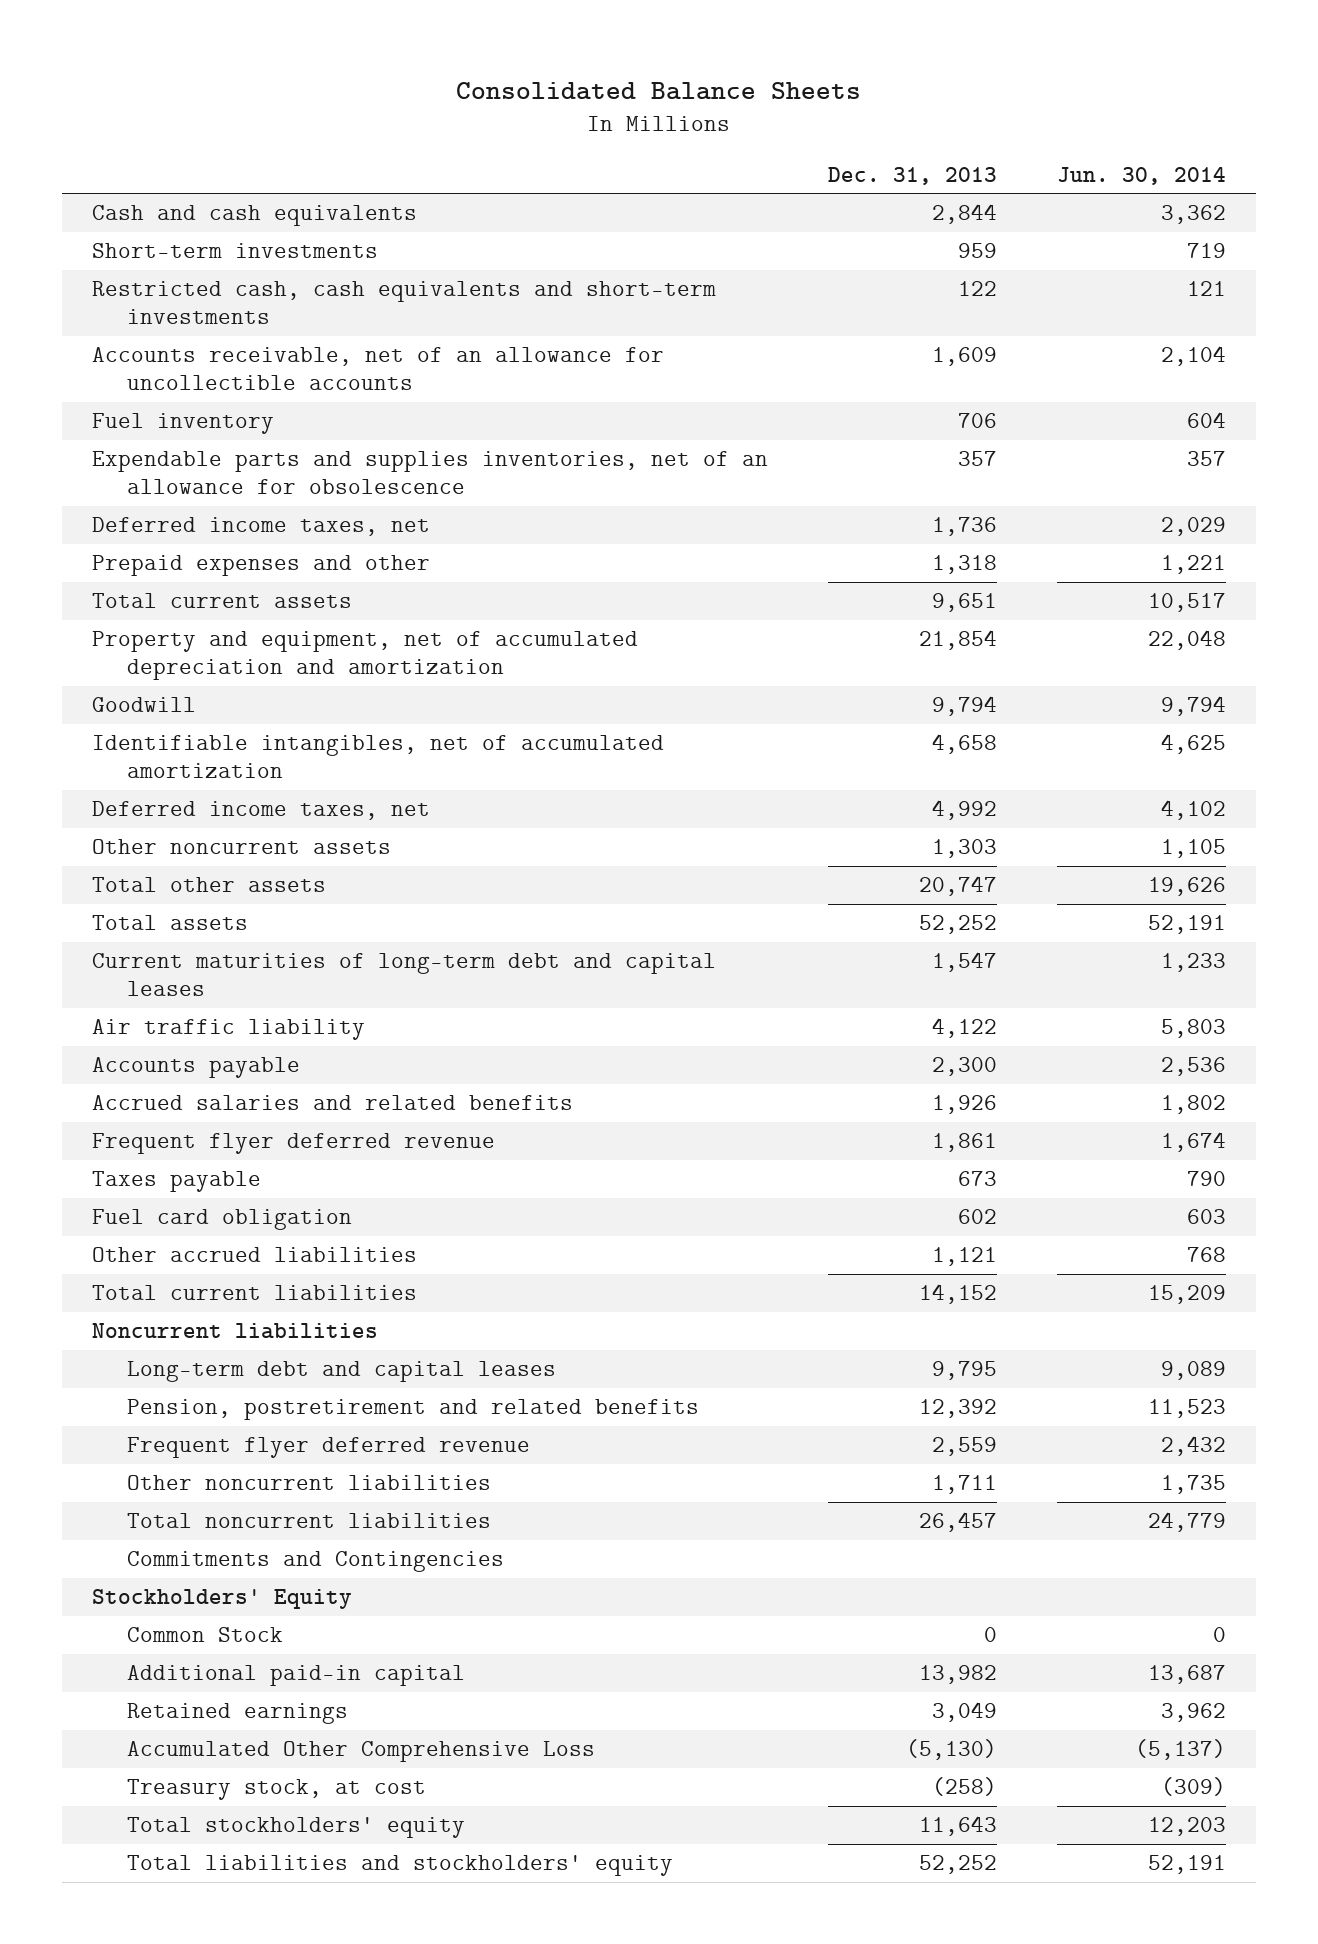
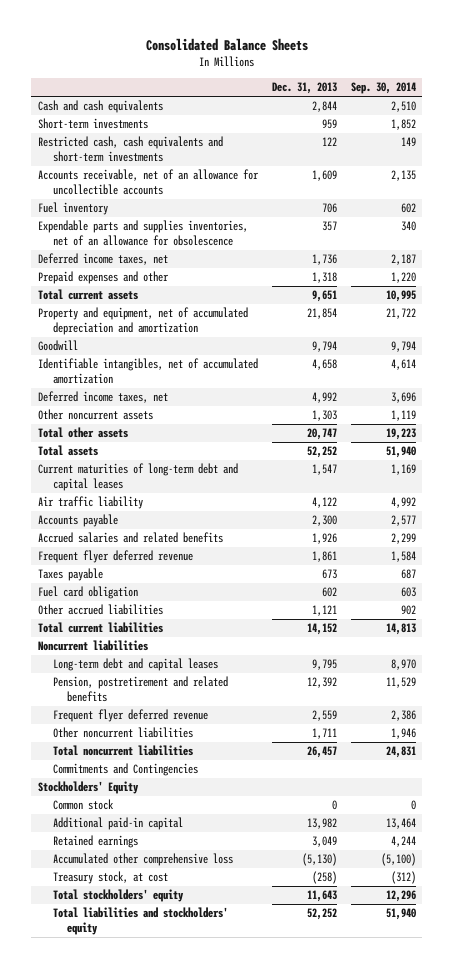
[1057,166,1227,185] Jun. 30, 2014 -> none
none -> [350,82,416,95] Sep. 30, 2014
[127,1627,284,1643] Common Stock -> [52,799,114,811] Common stock
[127,1741,596,1763] Accumulated Other Comprehensive Loss -> [52,853,233,867] Accumulated other comprehensive loss

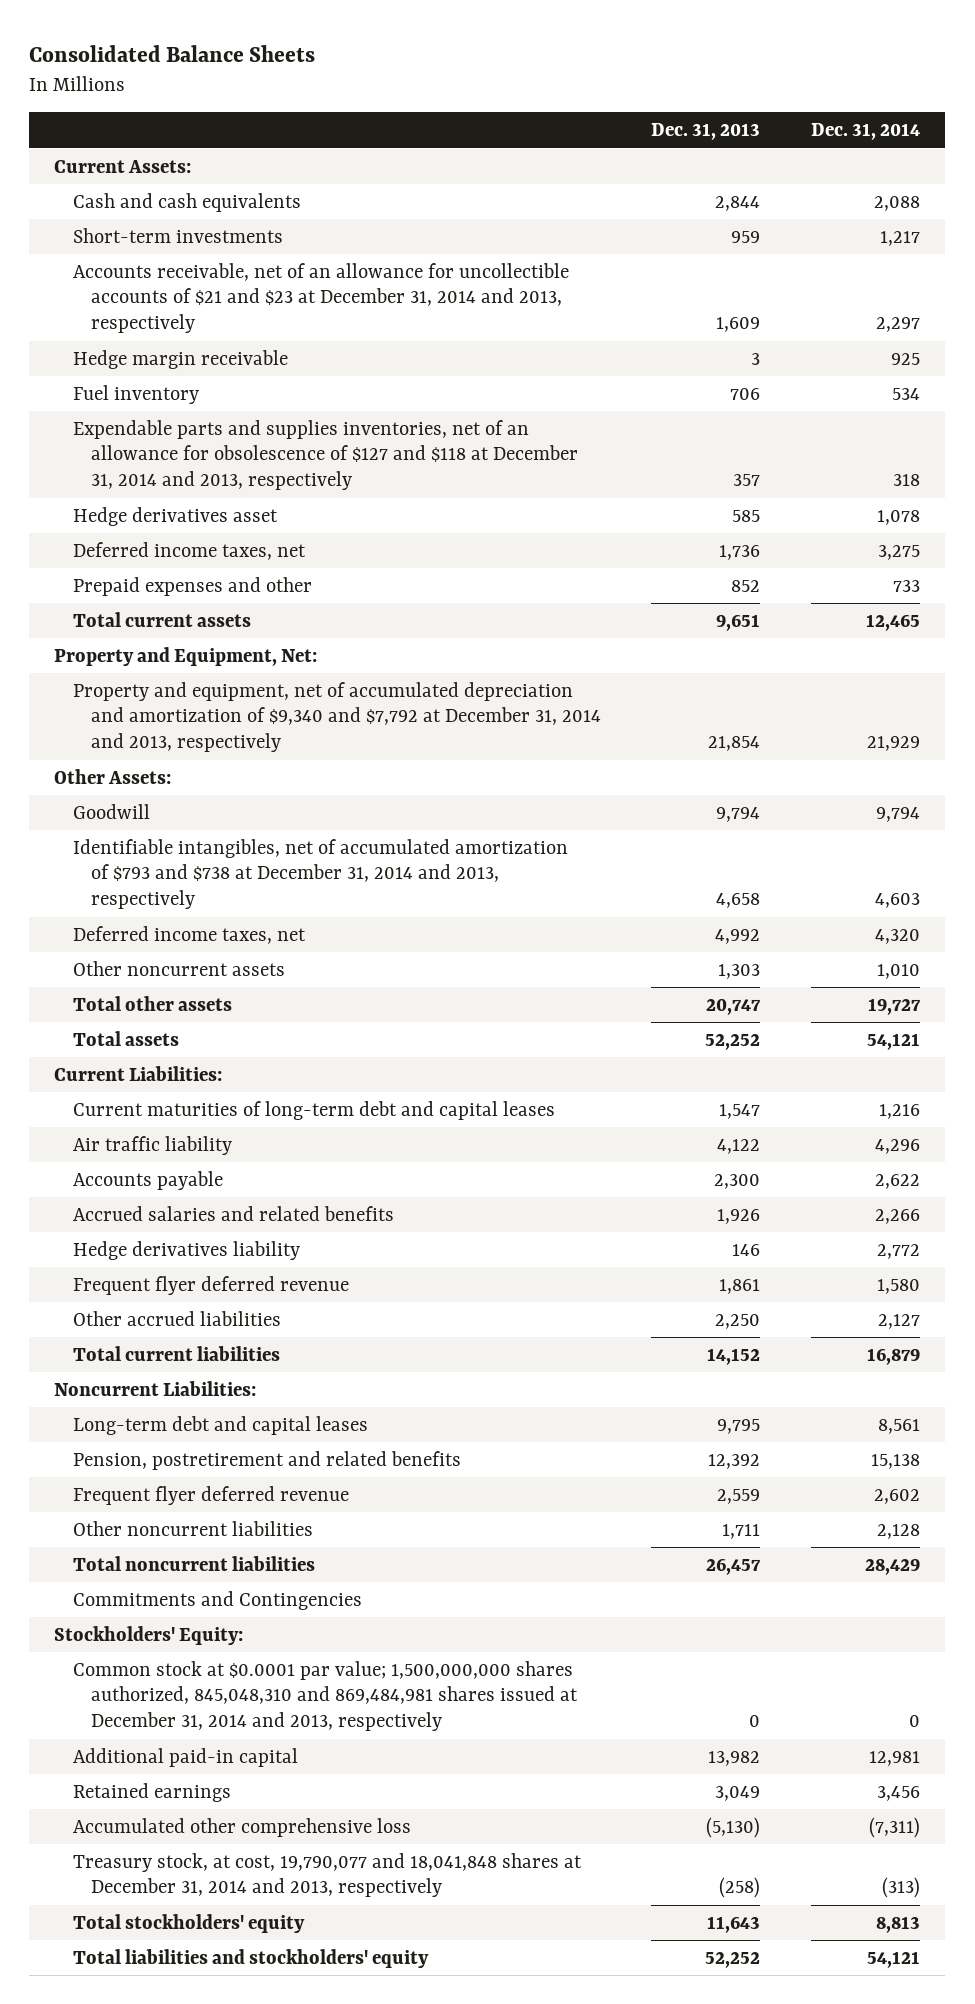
[350,82,416,95] Sep. 30, 2014 -> none
none -> [811,123,921,141] Dec. 31, 2014
none -> [54,159,192,173] Current Assets:
[37,136,223,162] Restricted cash, cash equivalents and short-term investments -> none
[37,169,259,195] Accounts receivable, net of an allowance for uncollectible accounts -> [72,262,569,334] Accounts receivable, net of an allowance for uncollectible accounts of $21 and $23 at December 31, 2014 and 2013, respectively
none -> [72,349,288,369] Hedge margin receivable
[37,220,248,246] Expendable parts and supplies inventories, net of an allowance for obsolescence -> [72,419,578,491] Expendable parts and supplies inventories, net of an allowance for obsolescence of $127 and $118 at December 31, 2014 and 2013, respectively
none -> [72,506,278,526] Hedge derivatives asset
[311,272,337,284] 1,318 -> [731,579,761,592] 852
none -> [54,646,318,666] Property and Equipment, Net:
[37,307,248,335] Property and equipment, net of accumulated depreciation and amortization -> [72,681,601,753] Property and equipment, net of accumulated depreciation and amortization of $9,340 and $7,792 at December 31, 2014 and 2013, respectively
none -> [54,768,172,784] Other Assets:
[37,358,258,384] Identifiable intangibles, net of accumulated amortization -> [72,838,568,910] Identifiable intangibles, net of accumulated amortization of $793 and $738 at December 31, 2014 and 2013, respectively
none -> [54,1065,223,1081] Current Liabilities:
none -> [72,1240,300,1260] Hedge derivatives liability
[37,568,103,582] Taxes payable -> none
[37,586,138,600] Fuel card obligation -> none
[311,605,337,617] 1,121 -> [715,1313,761,1329] 2,250
[37,640,148,652] Noncurrent liabilities -> [54,1380,257,1396] Noncurrent Liabilities:
[37,781,139,795] Stockholders' Equity -> [54,1625,244,1645] Stockholders' Equity:
[52,799,114,811] Common stock -> [72,1660,578,1732] Common stock at $0.0001 par value; 1,500,000,000 shares authorized, 845,048,310 and 869,484,981 shares issued at December 31, 2014 and 2013, respectively
[52,871,168,885] Treasury stock, at cost -> [72,1852,582,1898] Treasury stock, at cost, 19,790,077 and 18,041,848 shares at December 31, 2014 and 2013, respectively

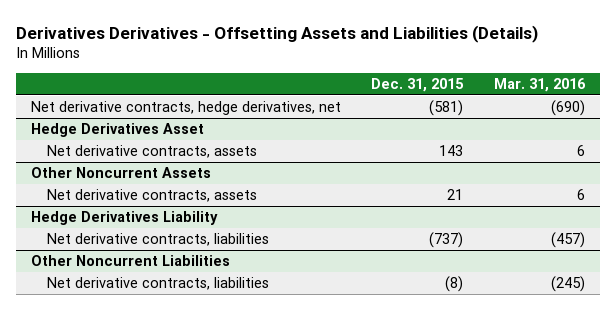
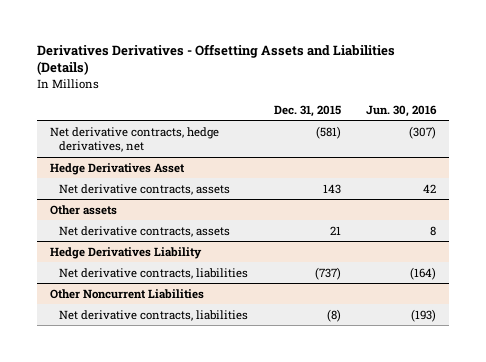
[493,77,586,92] Mar. 31, 2016 -> none
none -> [366,104,438,117] Jun. 30, 2016
[31,167,212,179] Other Noncurrent Assets -> [49,204,117,215] Other assets

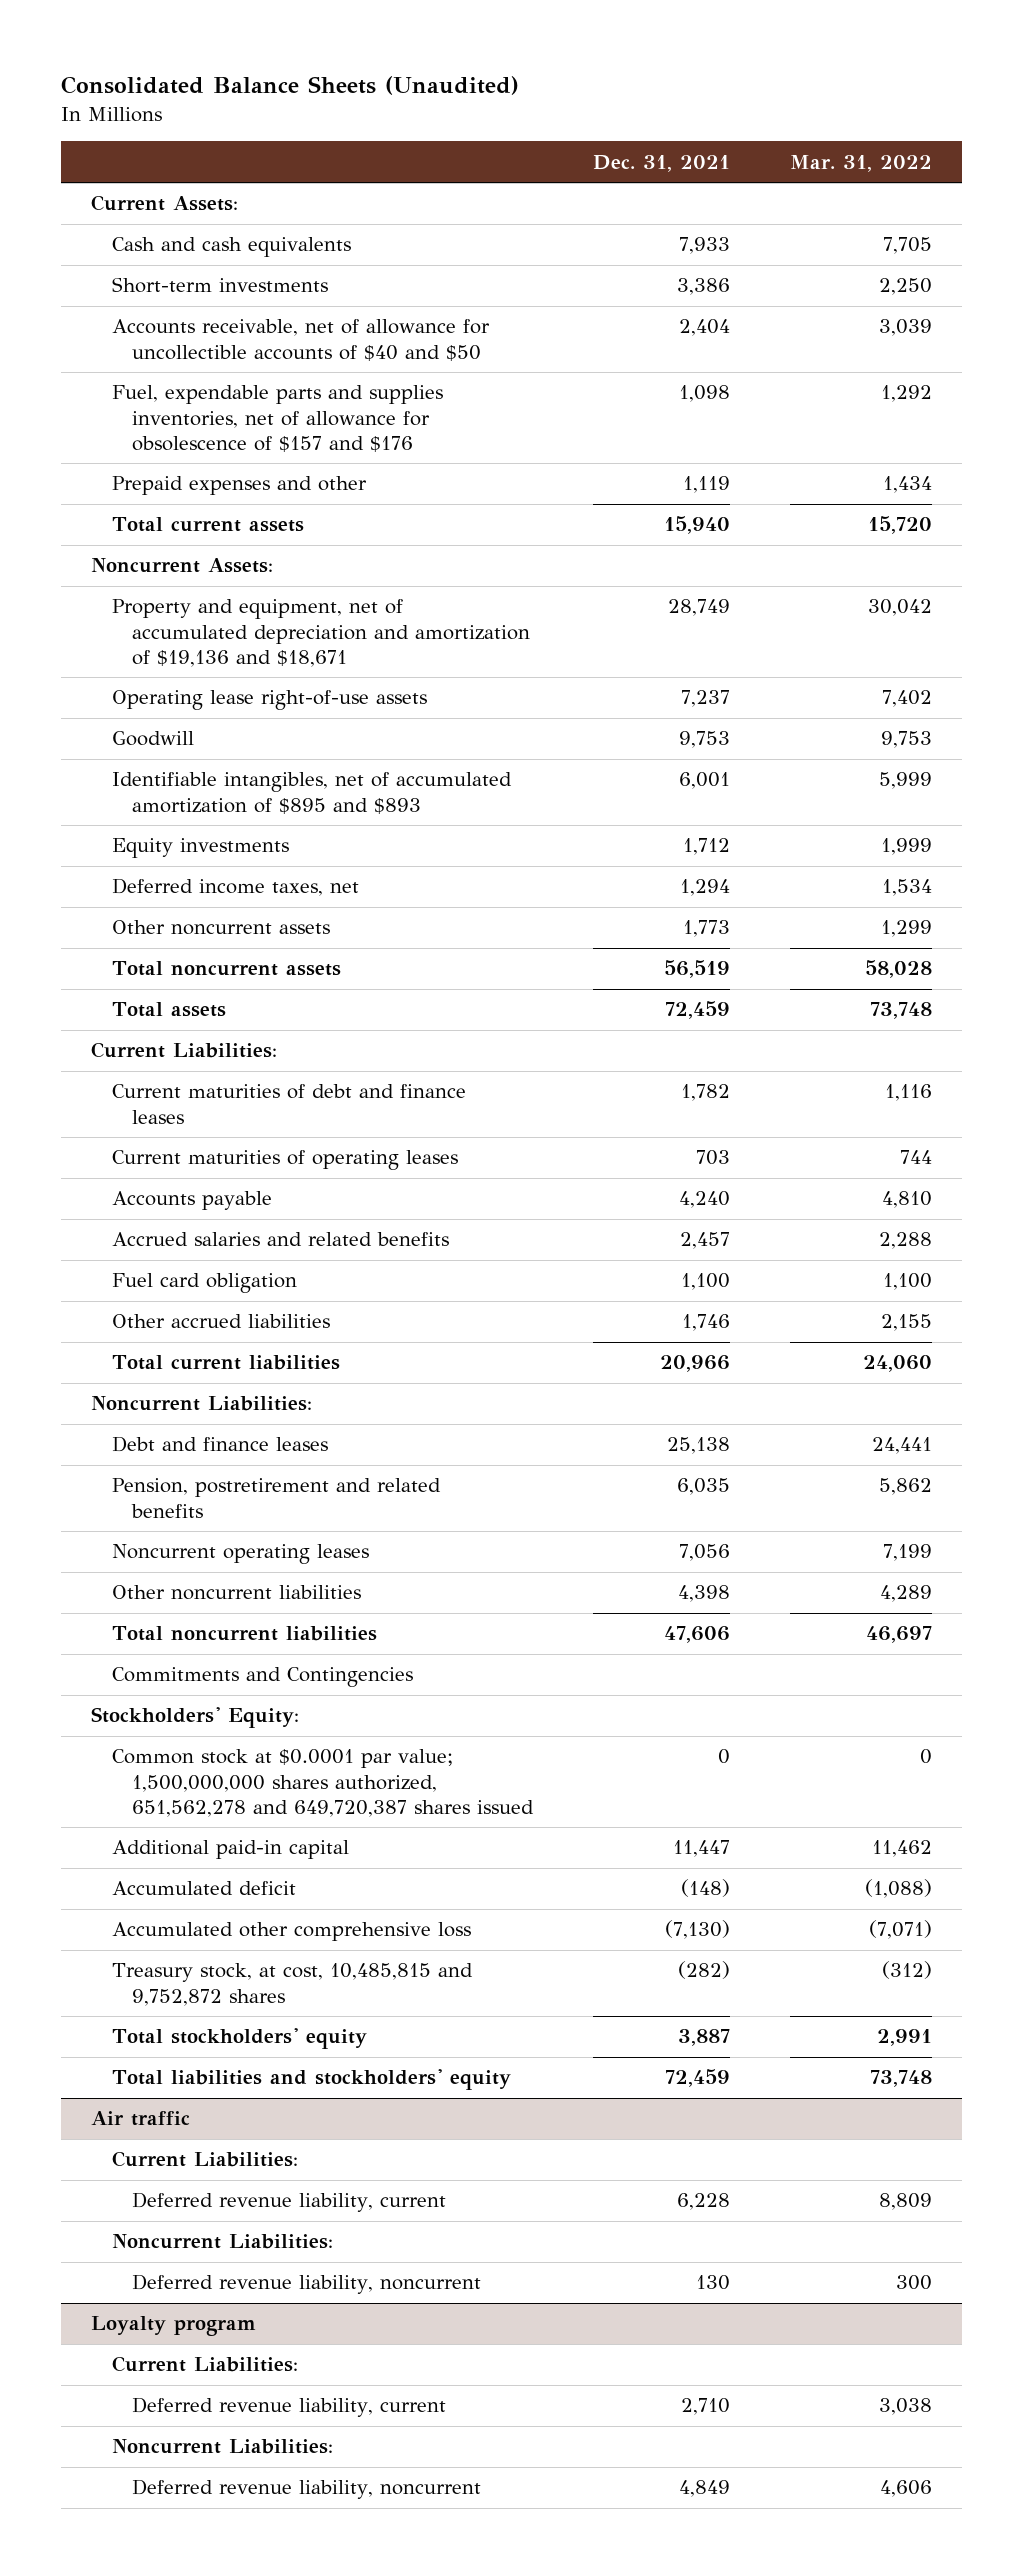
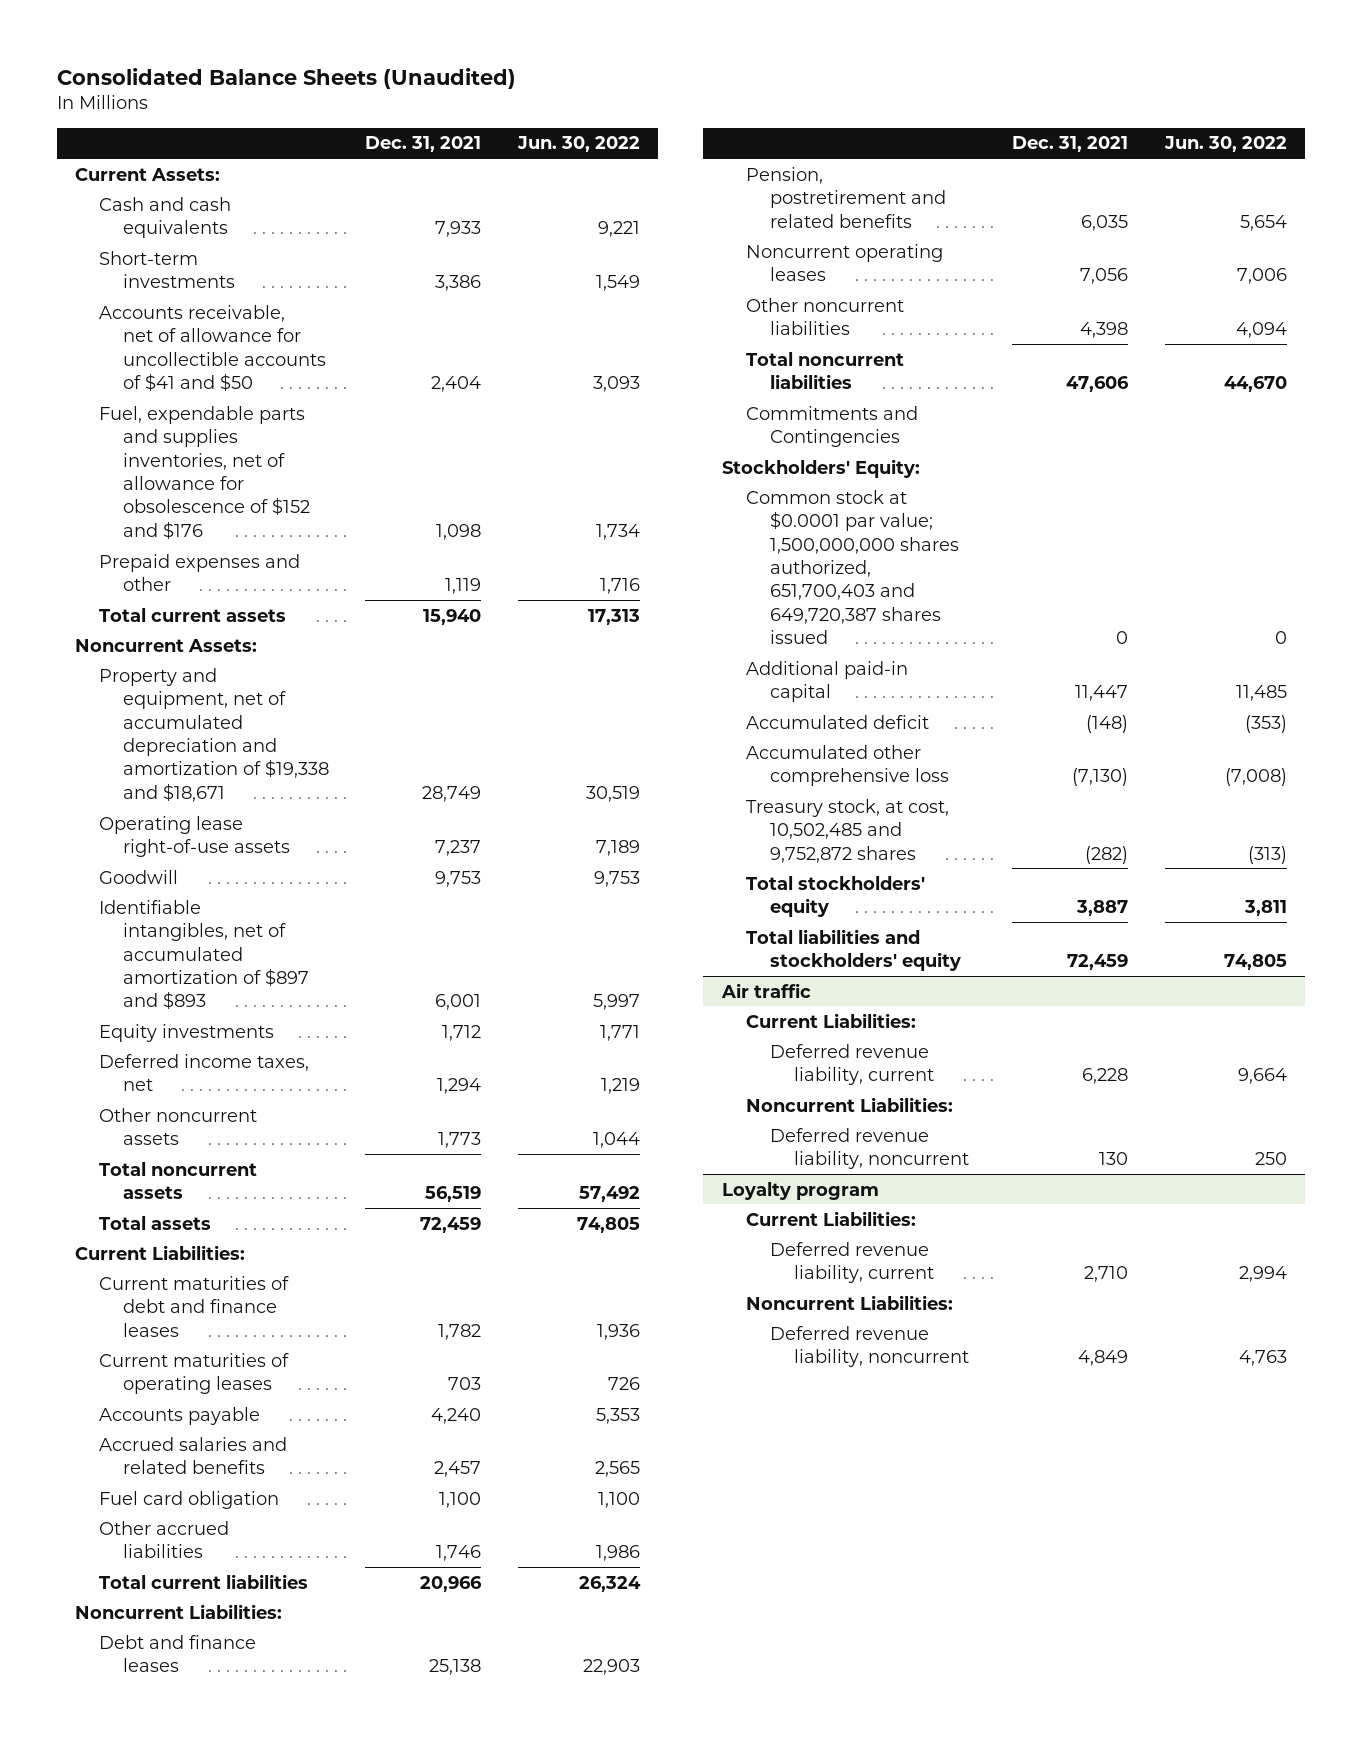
[790,154,933,172] Mar. 31, 2022 -> none
none -> [516,136,640,153] Jun. 30, 2022
[111,319,490,361] Accounts receivable, net of allowance for uncollectible accounts of $40 and $50 -> [98,304,326,391] Accounts receivable, net of allowance for uncollectible accounts of $41 and $50
[111,385,443,452] Fuel, expendable parts and supplies inventories, net of allowance for obsolescence of $157 and $176 -> [98,405,310,539] Fuel, expendable parts and supplies inventories, net of allowance for obsolescence of $152 and $176
[111,599,531,667] Property and equipment, net of accumulated depreciation and amortization of $19,136 and $18,671 -> [98,667,329,802] Property and equipment, net of accumulated depreciation and amortization of $19,338 and $18,671
[111,772,512,814] Identifiable intangibles, net of accumulated amortization of $895 and $893 -> [98,899,309,1010] Identifiable intangibles, net of accumulated amortization of $897 and $893
[111,1749,535,1817] Common stock at $0.0001 par value; 1,500,000,000 shares authorized, 651,562,278 and 649,720,387 shares issued -> [745,489,959,645] Common stock at $0.0001 par value; 1,500,000,000 shares authorized, 651,700,403 and 649,720,387 shares issued
[111,1963,473,2006] Treasury stock, at cost, 10,485,815 and 9,752,872 shares -> [745,798,949,863] Treasury stock, at cost, 10,502,485 and 9,752,872 shares

